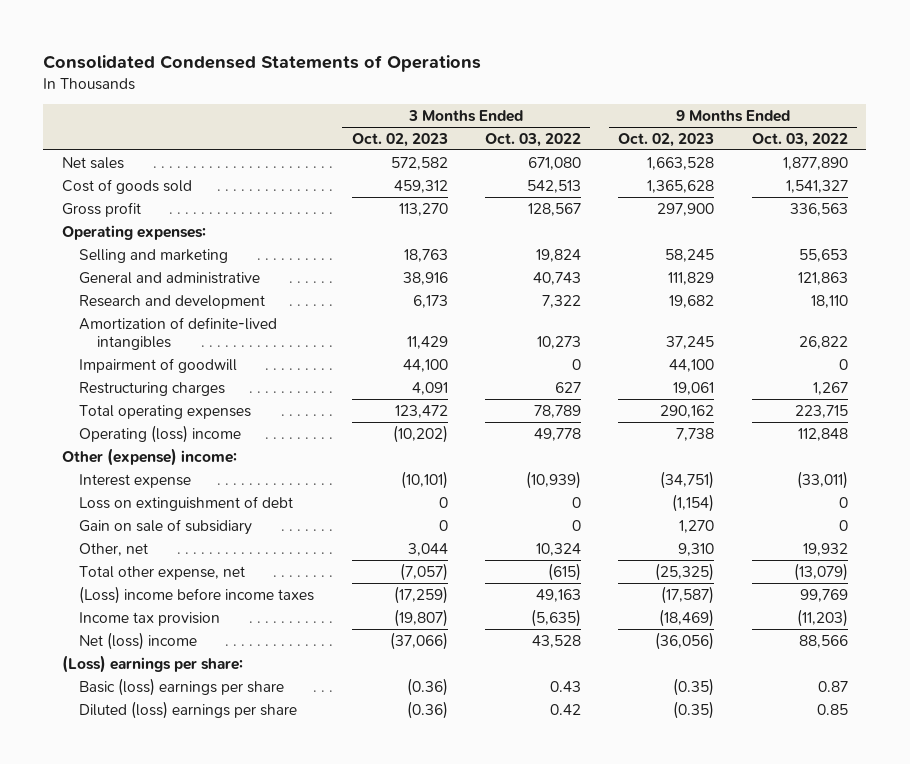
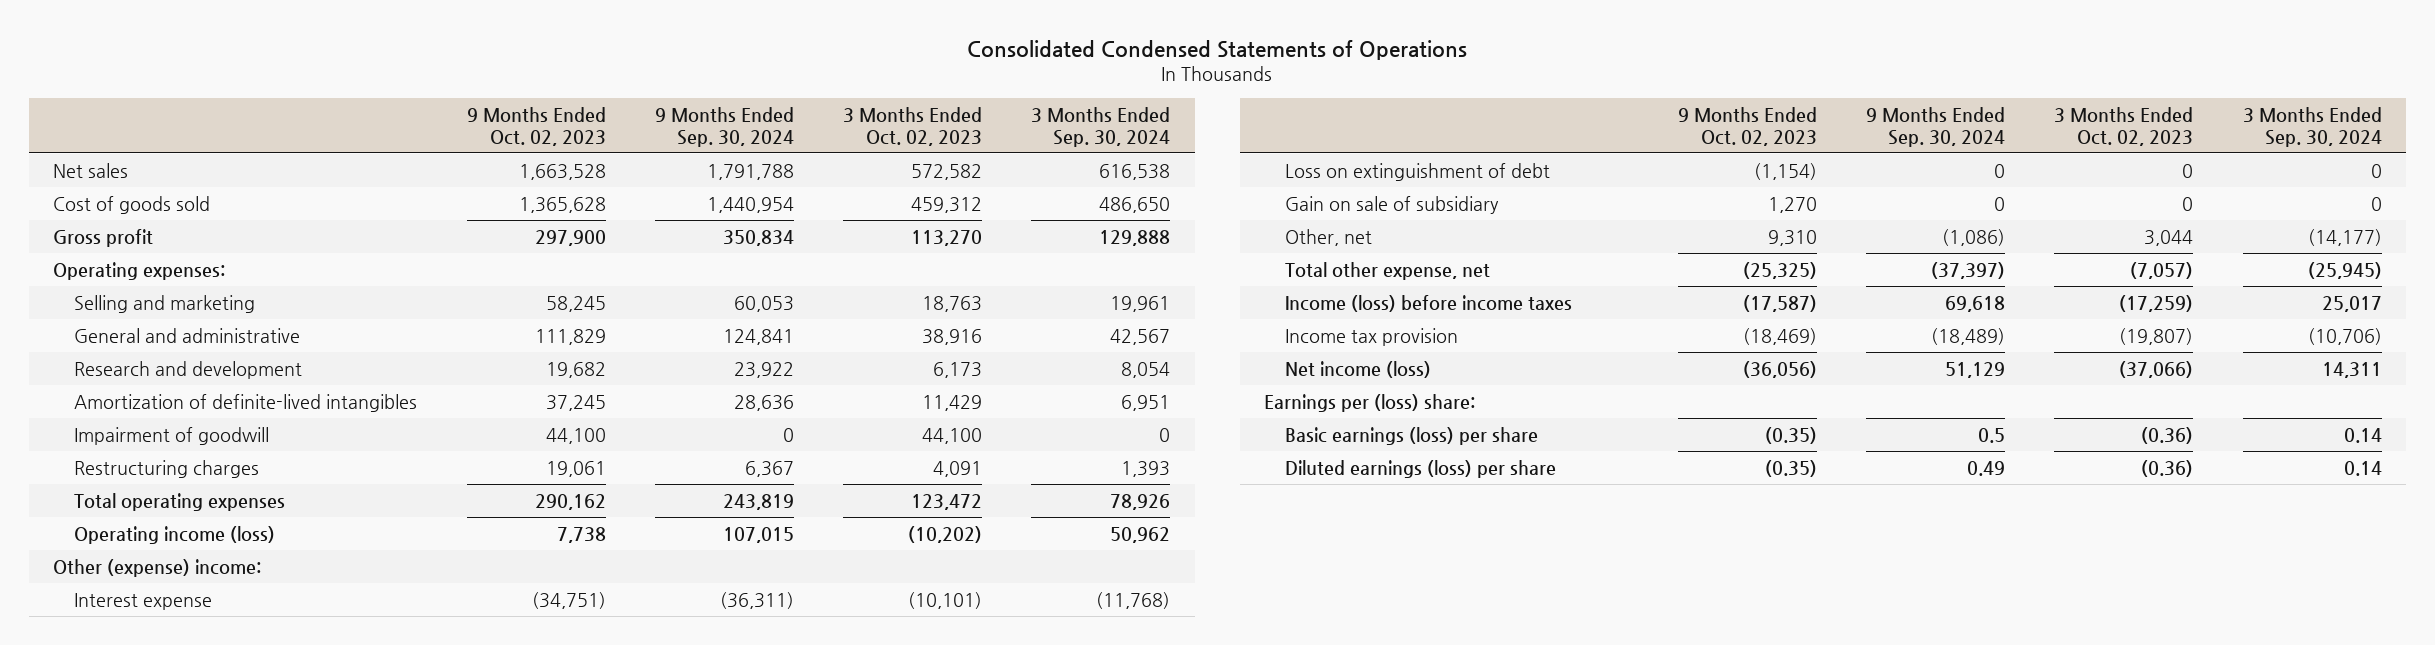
[485,132,582,147] Oct. 03, 2022 -> none
[751,132,848,147] Oct. 03, 2022 -> none
none -> [654,106,794,147] 9 Months Ended Sep. 30, 2024
none -> [1031,106,1171,147] 3 Months Ended Sep. 30, 2024
[79,424,242,443] Operating (loss) income -> [74,525,276,544] Operating income (loss)
[79,585,315,604] (Loss) income before income taxes -> [1285,294,1573,312] Income (loss) before income taxes
[79,631,198,650] Net (loss) income -> [1285,360,1432,378] Net income (loss)
[62,654,244,673] (Loss) earnings per share: -> [1264,393,1476,412] Earnings per (loss) share:
[79,677,285,696] Basic (loss) earnings per share -> [1285,426,1539,445] Basic earnings (loss) per share
[79,700,298,719] Diluted (loss) earnings per share -> [1285,459,1557,478] Diluted earnings (loss) per share

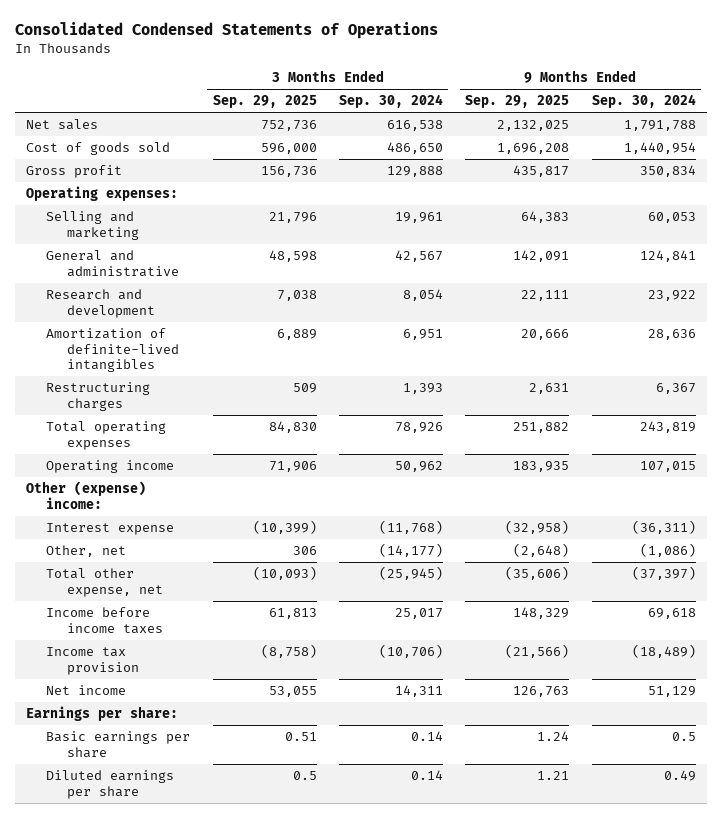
[466,106,606,146] 9 Months Ended Oct. 02, 2023 -> none
[843,106,983,146] 3 Months Ended Oct. 02, 2023 -> none
none -> [212,95,317,109] Sep. 29, 2025
none -> [465,95,570,109] Sep. 29, 2025
[74,426,270,445] Impairment of goodwill -> none
[74,525,276,544] Operating income (loss) -> [46,460,175,474] Operating income
[1285,162,1551,181] Loss on extinguishment of debt -> none
[1285,195,1500,214] Gain on sale of subsidiary -> none
[1285,294,1573,312] Income (loss) before income taxes -> [46,607,163,634] Income before income taxes
[1285,360,1432,378] Net income (loss) -> [46,685,127,696] Net income
[1264,393,1476,412] Earnings per (loss) share: -> [25,706,178,722] Earnings per share:
[1285,426,1539,445] Basic earnings (loss) per share -> [46,731,191,758] Basic earnings per share
[1285,459,1557,478] Diluted earnings (loss) per share -> [46,770,175,799] Diluted earnings per share

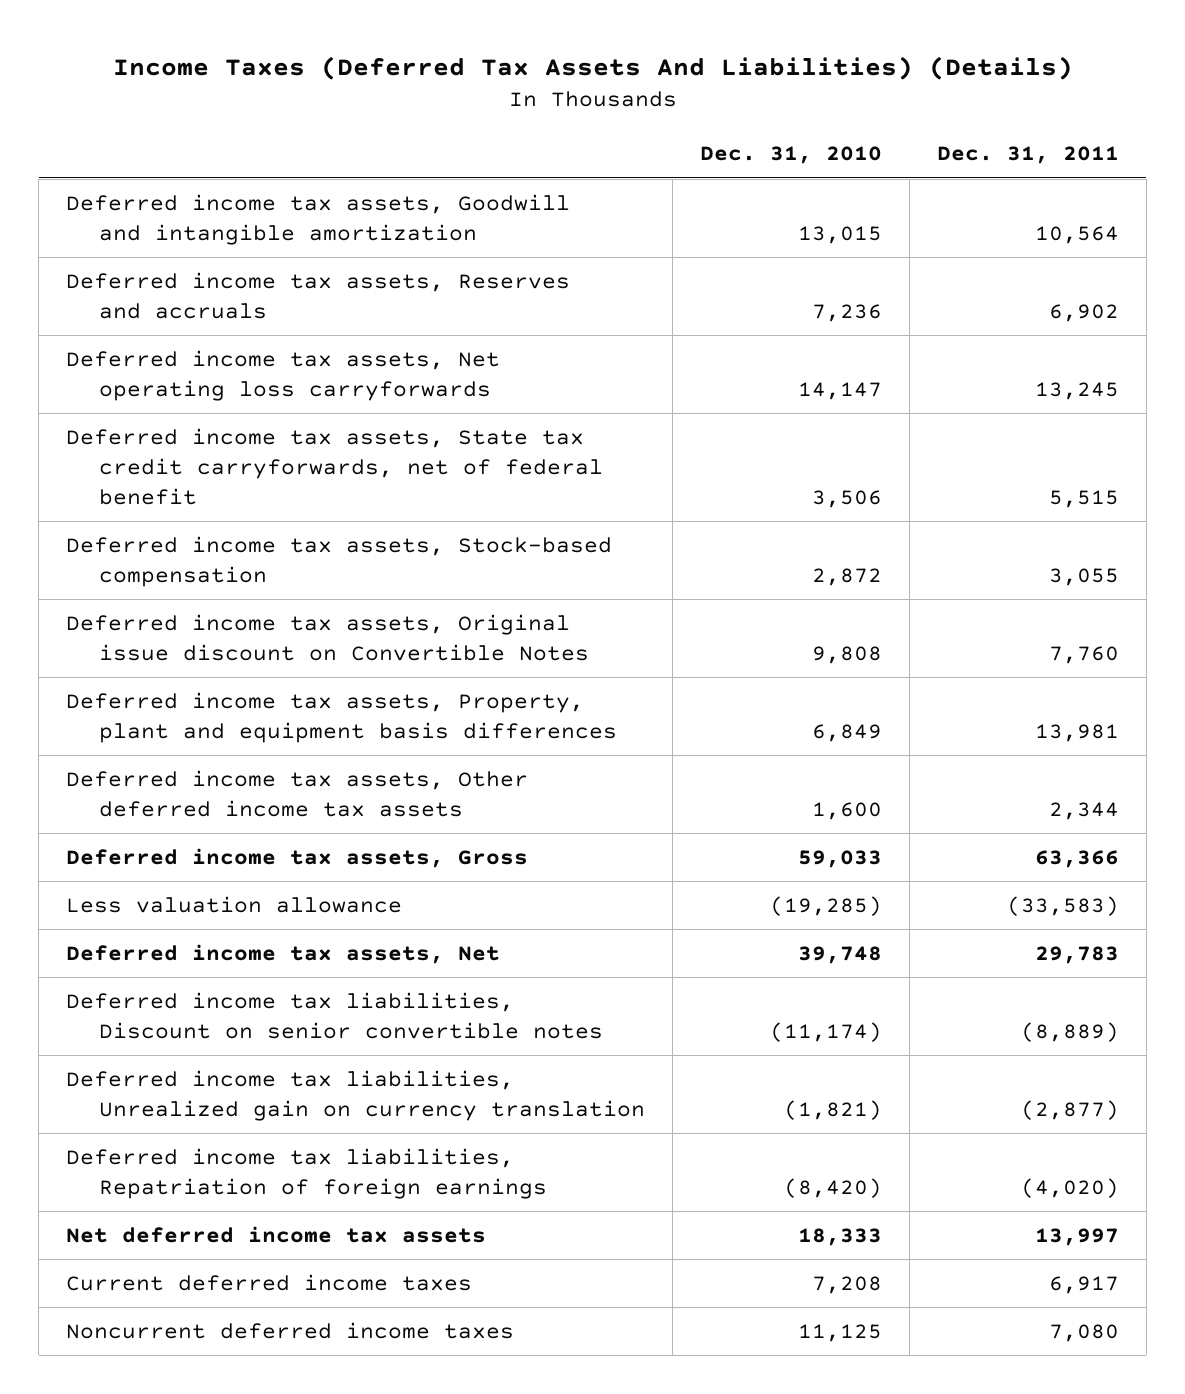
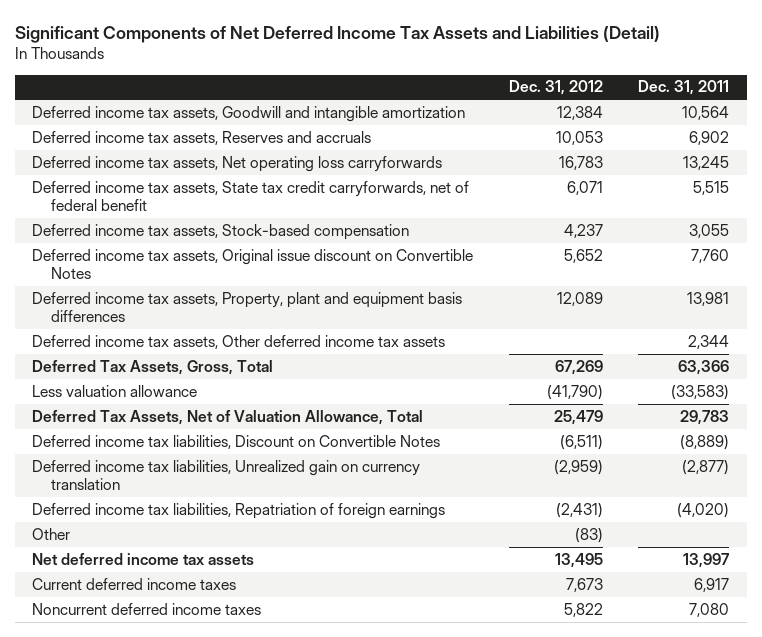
[112,55,1073,80] Income Taxes (Deferred Tax Assets And Liabilities) (Details) -> [14,25,660,43] Significant Components of Net Deferred Income Tax Assets and Liabilities (Detail)
[700,146,883,165] Dec. 31, 2010 -> none
none -> [508,80,603,96] Dec. 31, 2012
[66,848,529,869] Deferred income tax assets, Gross -> [32,359,274,375] Deferred Tax Assets, Gross, Total
[66,944,501,965] Deferred income tax assets, Net -> [32,409,424,425] Deferred Tax Assets, Net of Valuation Allowance, Total
[66,992,604,1040] Deferred income tax liabilities, Discount on senior convertible notes -> [32,434,441,449] Deferred income tax liabilities, Discount on Convertible Notes
none -> [32,527,71,540] Other

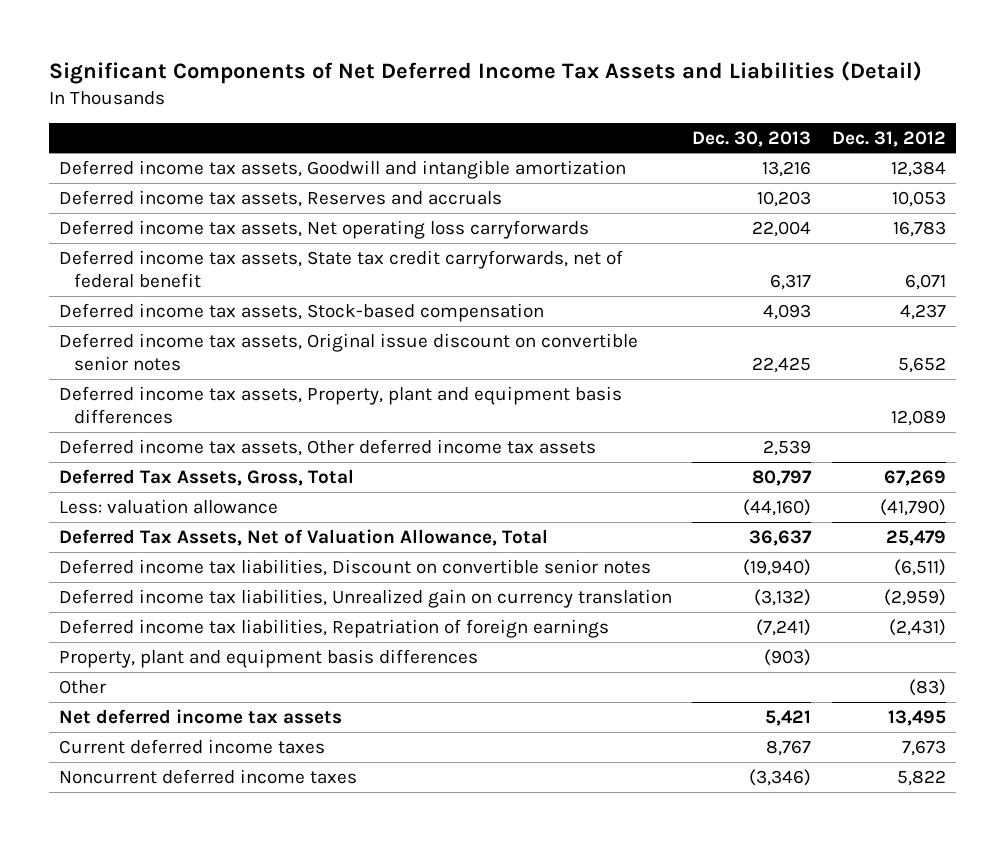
[638,80,730,96] Dec. 31, 2011 -> none
none -> [692,130,812,147] Dec. 30, 2013
[32,248,474,280] Deferred income tax assets, Original issue discount on Convertible Notes -> [58,332,638,372] Deferred income tax assets, Original issue discount on convertible senior notes
[32,384,198,397] Less valuation allowance -> [58,498,278,514] Less: valuation allowance
[32,434,441,449] Deferred income tax liabilities, Discount on Convertible Notes -> [58,558,651,576] Deferred income tax liabilities, Discount on convertible senior notes
none -> [58,648,478,668] Property, plant and equipment basis differences

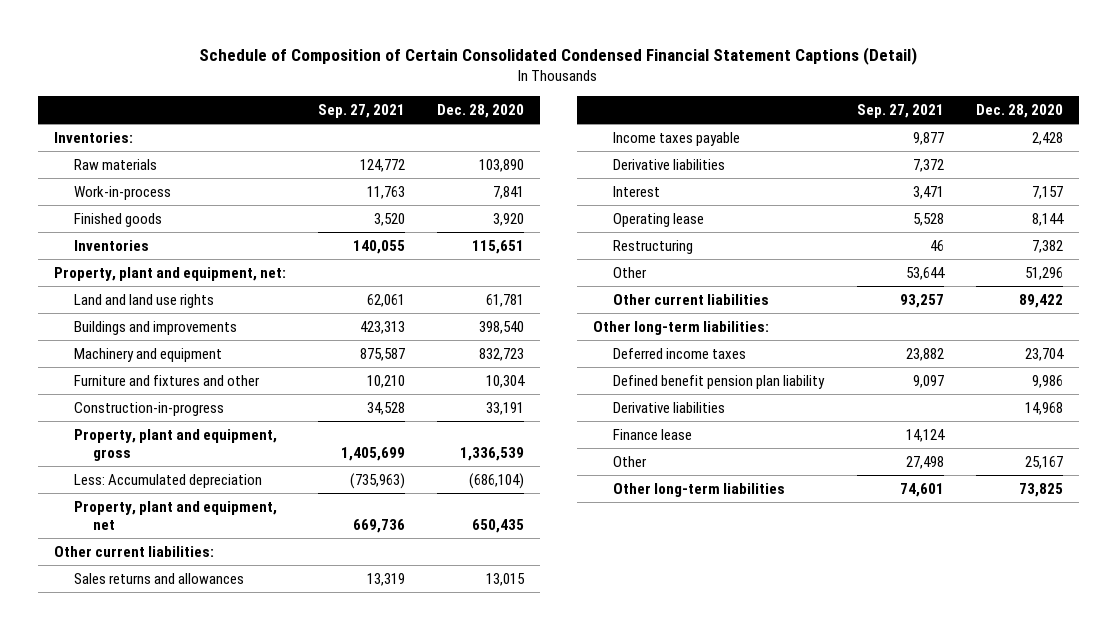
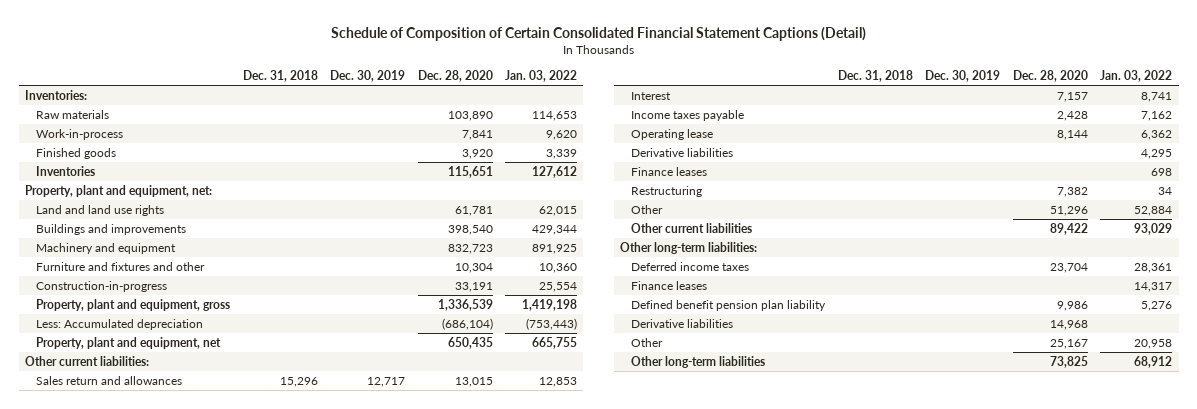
[199,46,918,65] Schedule of Composition of Certain Consolidated Condensed Financial Statement Captions (Detail) -> [330,26,866,41] Schedule of Composition of Certain Consolidated Financial Statement Captions (Detail)
[317,103,405,118] Sep. 27, 2021 -> none
none -> [242,69,318,82] Dec. 31, 2018
none -> [330,69,406,82] Dec. 30, 2019
none -> [505,69,578,82] Jan. 03, 2022
[73,572,244,584] Sales returns and allowances -> [36,375,183,385] Sales return and allowances
[612,131,740,146] Income taxes payable -> [631,109,745,121] Income taxes payable
[612,158,725,170] Derivative liabilities -> [631,147,734,157] Derivative liabilities
none -> [631,166,708,176] Finance leases
none -> [631,280,708,290] Finance leases
[612,428,692,440] Finance lease -> none

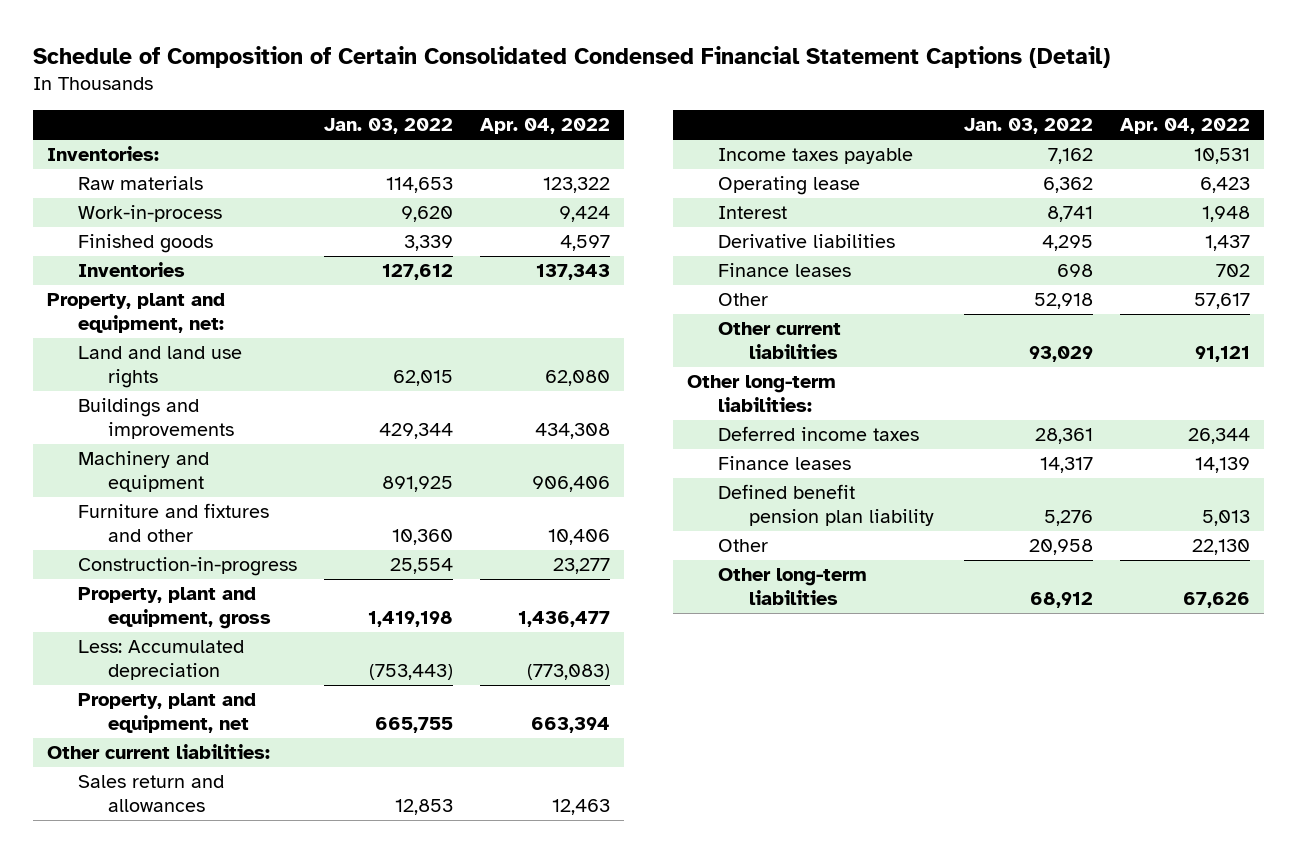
[330,26,866,41] Schedule of Composition of Certain Consolidated Financial Statement Captions (Detail) -> [33,45,1111,68] Schedule of Composition of Certain Consolidated Condensed Financial Statement Captions (Detail)
[242,69,318,82] Dec. 31, 2018 -> none
[330,69,406,82] Dec. 30, 2019 -> none
[417,69,493,82] Dec. 28, 2020 -> none
none -> [480,118,611,135] Apr. 04, 2022
[631,91,672,100] Interest -> [717,206,787,220] Interest
[631,185,703,197] Restructuring -> none
[1134,205,1173,216] 52,884 -> [1034,293,1094,310] 52,918
[631,318,734,328] Derivative liabilities -> none

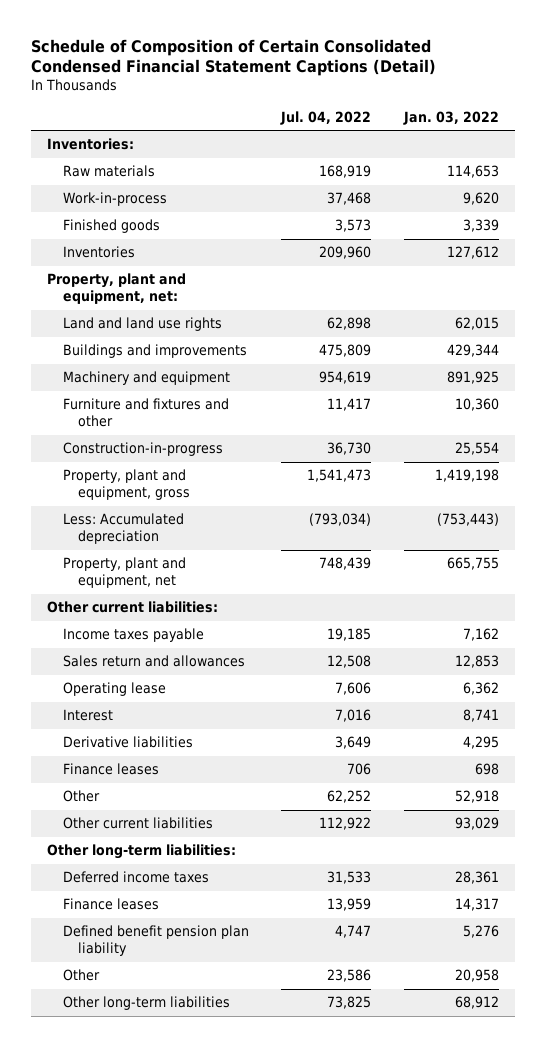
[480,118,611,135] Apr. 04, 2022 -> none
none -> [280,110,372,125] Jul. 04, 2022
[77,775,224,813] Sales return and allowances -> [62,655,245,668] Sales return and allowances

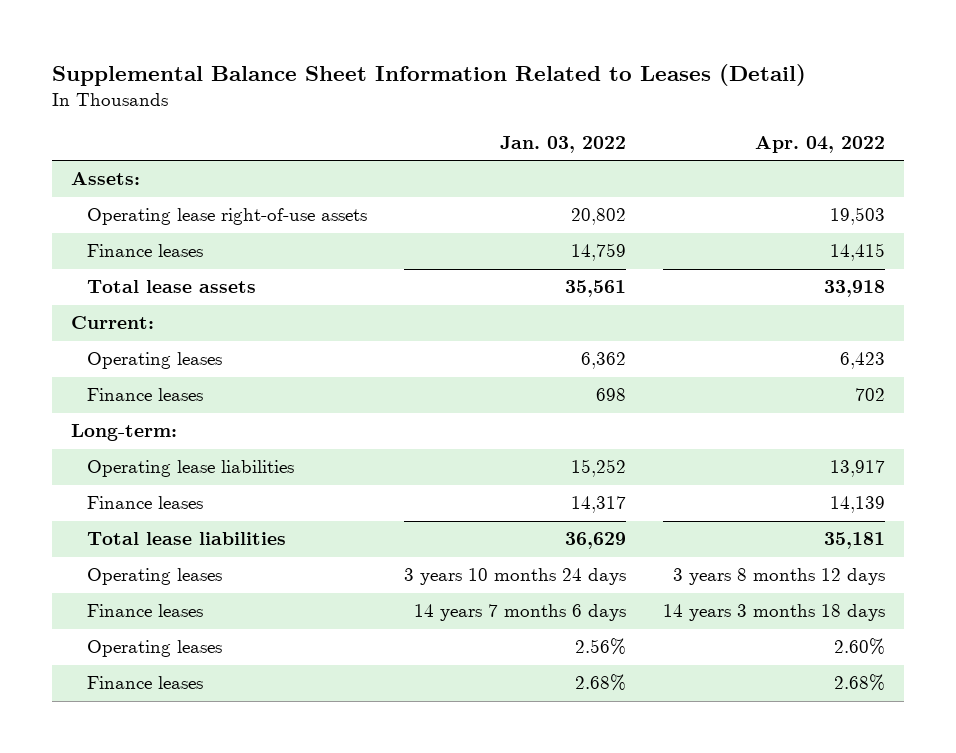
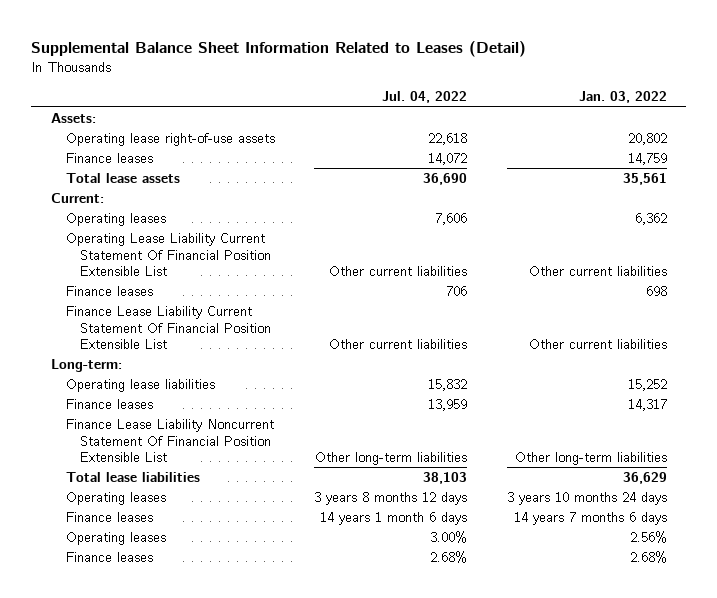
[755,135,886,153] Apr. 04, 2022 -> none
none -> [382,91,468,104] Jul. 04, 2022
none -> [65,233,272,276] Operating Lease Liability Current Statement Of Financial Position Extensible List
none -> [65,306,272,349] Finance Lease Liability Current Statement Of Financial Position Extensible List
none -> [65,419,274,462] Finance Lease Liability Noncurrent Statement Of Financial Position Extensible List

